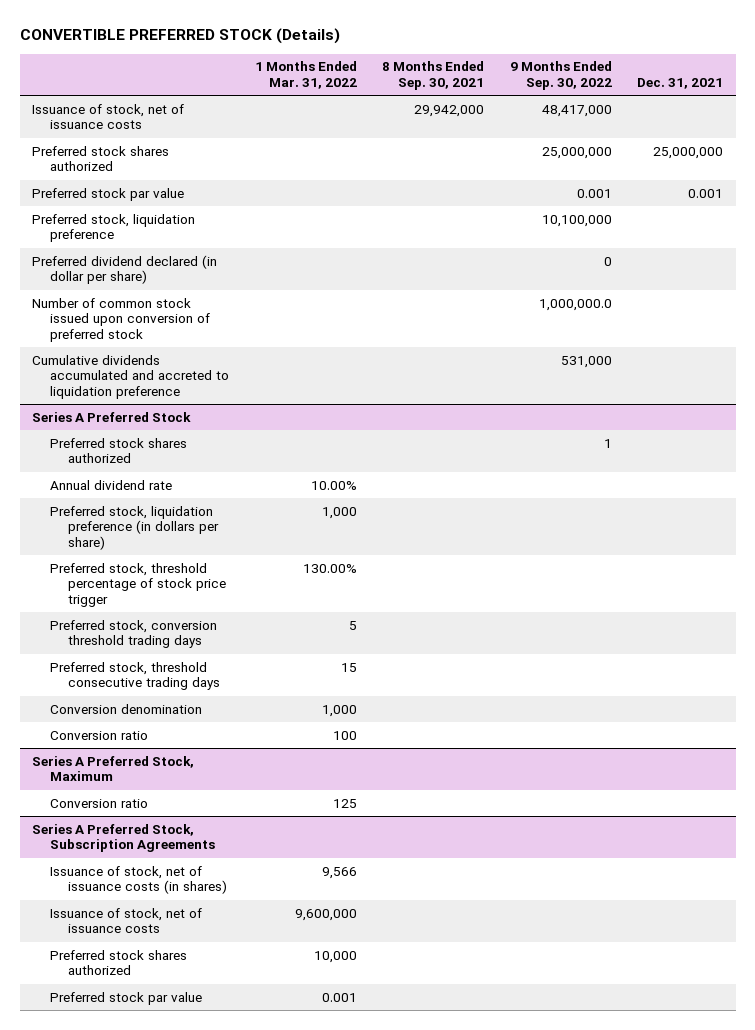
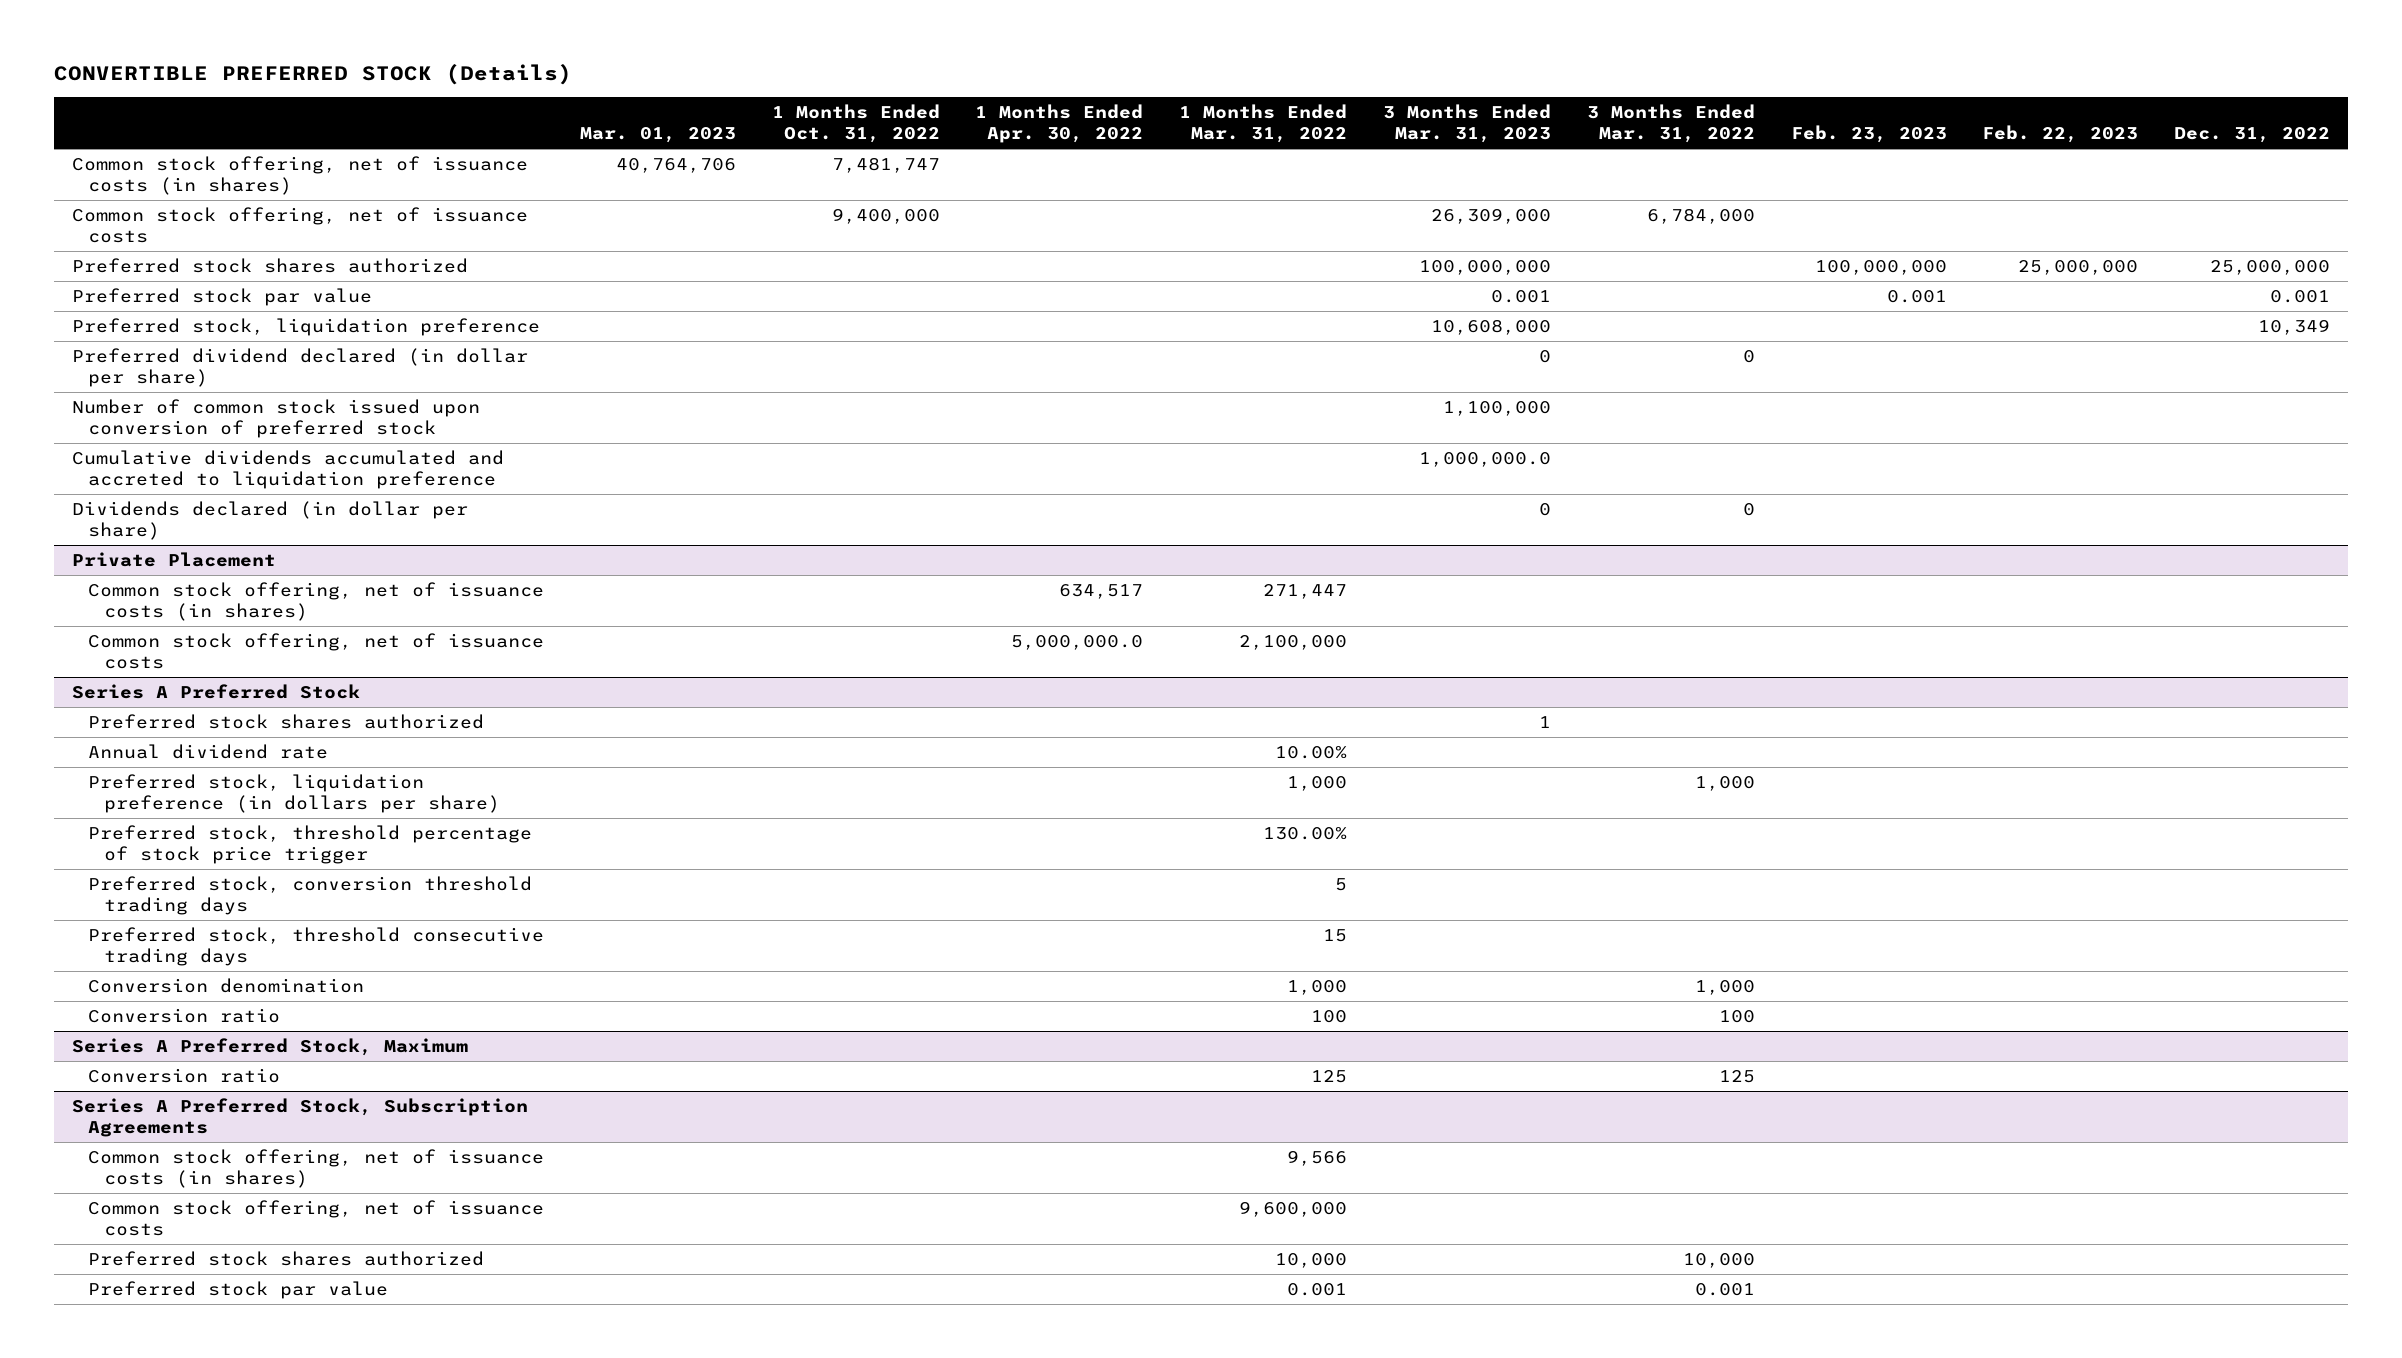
[382,61,485,91] 8 Months Ended Sep. 30, 2021 -> none
[509,61,612,91] 9 Months Ended Sep. 30, 2022 -> none
[637,78,724,90] Dec. 31, 2021 -> none
none -> [579,126,736,143] Mar. 01, 2023
none -> [771,103,940,143] 1 Months Ended Oct. 31, 2022
none -> [975,103,1144,143] 1 Months Ended Apr. 30, 2022
none -> [1383,103,1552,143] 3 Months Ended Mar. 31, 2023
none -> [1586,103,1755,143] 3 Months Ended Mar. 31, 2022
none -> [1790,124,1947,143] Feb. 23, 2023
none -> [1982,124,2139,143] Feb. 22, 2023
none -> [2174,126,2331,143] Dec. 31, 2022
none -> [71,155,528,195] Common stock offering, net of issuance costs (in shares)
[32,103,185,130] Issuance of stock, net of issuance costs -> [71,206,528,243] Common stock offering, net of issuance costs
none -> [71,500,468,540] Dividends declared (in dollar per share)
none -> [71,551,276,567] Private Placement
none -> [88,581,545,621] Common stock offering, net of issuance costs (in shares)
none -> [88,632,545,669] Common stock offering, net of issuance costs
[50,865,228,895] Issuance of stock, net of issuance costs (in shares) -> [88,1148,545,1188] Common stock offering, net of issuance costs (in shares)
[50,907,203,934] Issuance of stock, net of issuance costs -> [88,1199,545,1236] Common stock offering, net of issuance costs

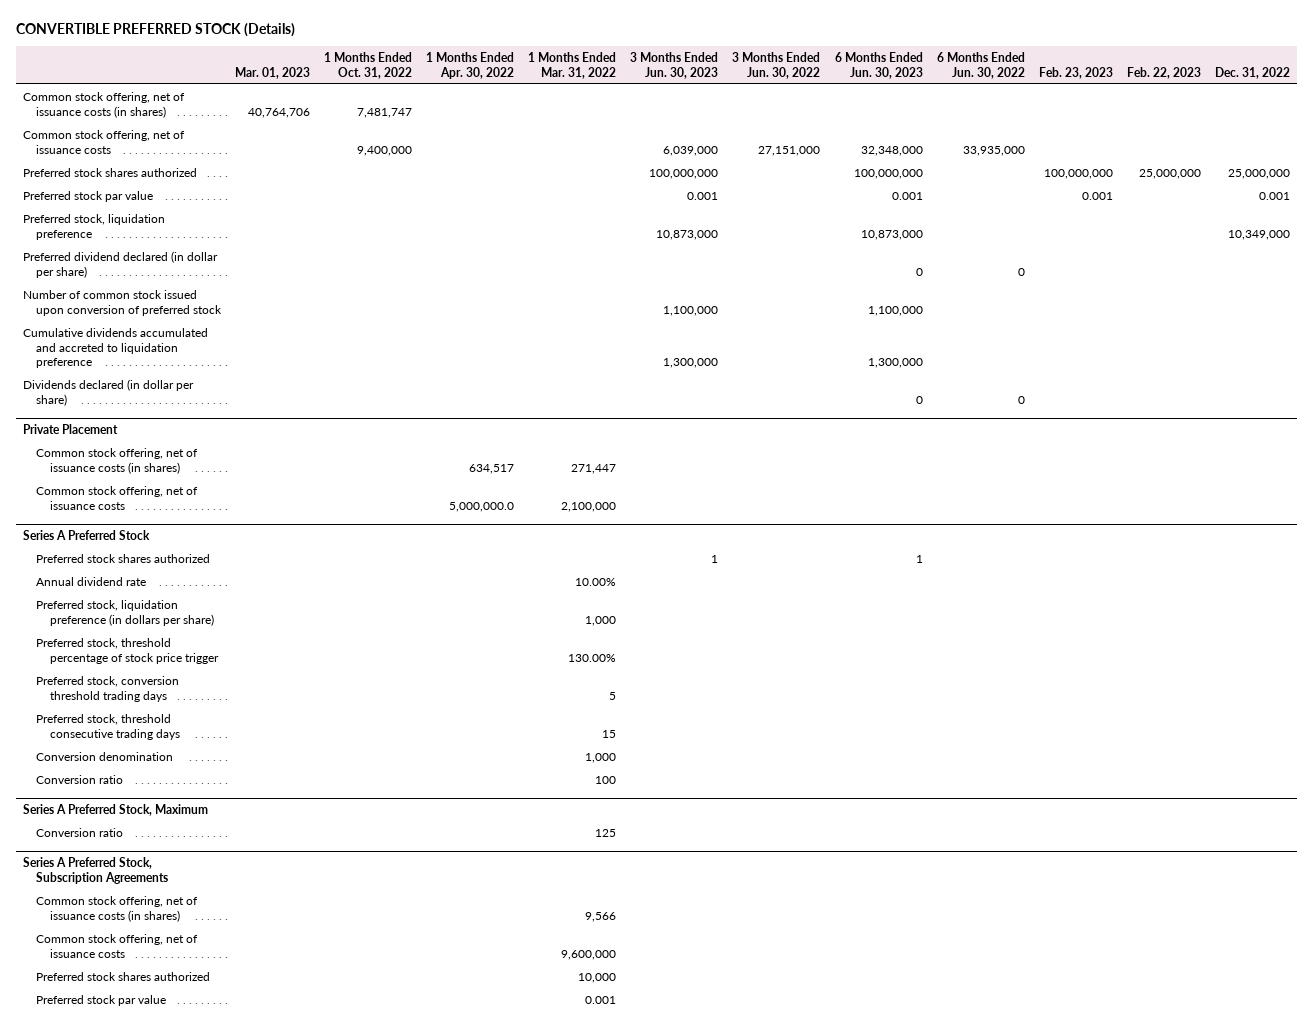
[1383,103,1552,143] 3 Months Ended Mar. 31, 2023 -> none
[1586,103,1755,143] 3 Months Ended Mar. 31, 2022 -> none
none -> [630,51,719,79] 3 Months Ended Jun. 30, 2023
none -> [732,51,821,79] 3 Months Ended Jun. 30, 2022
none -> [834,51,923,79] 6 Months Ended Jun. 30, 2023
none -> [936,51,1025,79] 6 Months Ended Jun. 30, 2022
[2258,318,2331,335] 10,349 -> [1227,229,1290,240] 10,349,000

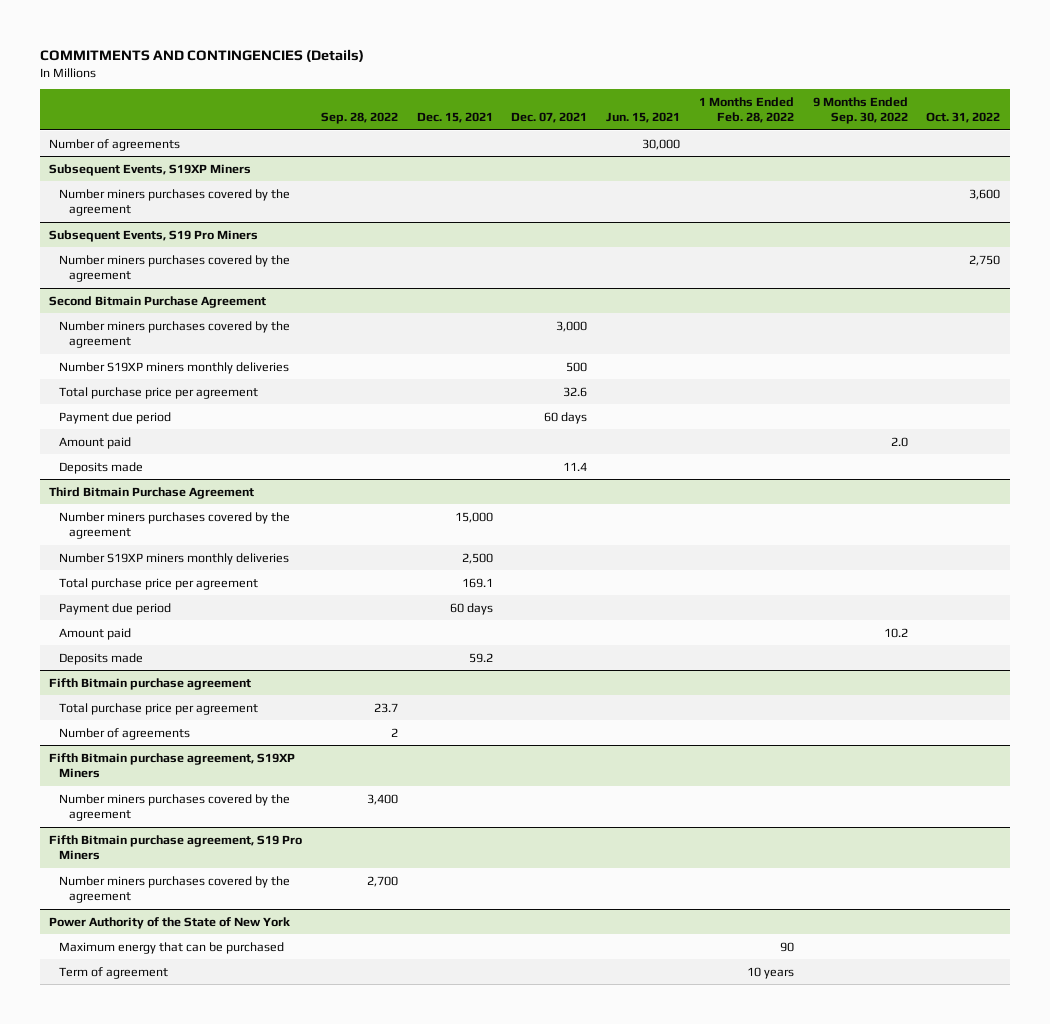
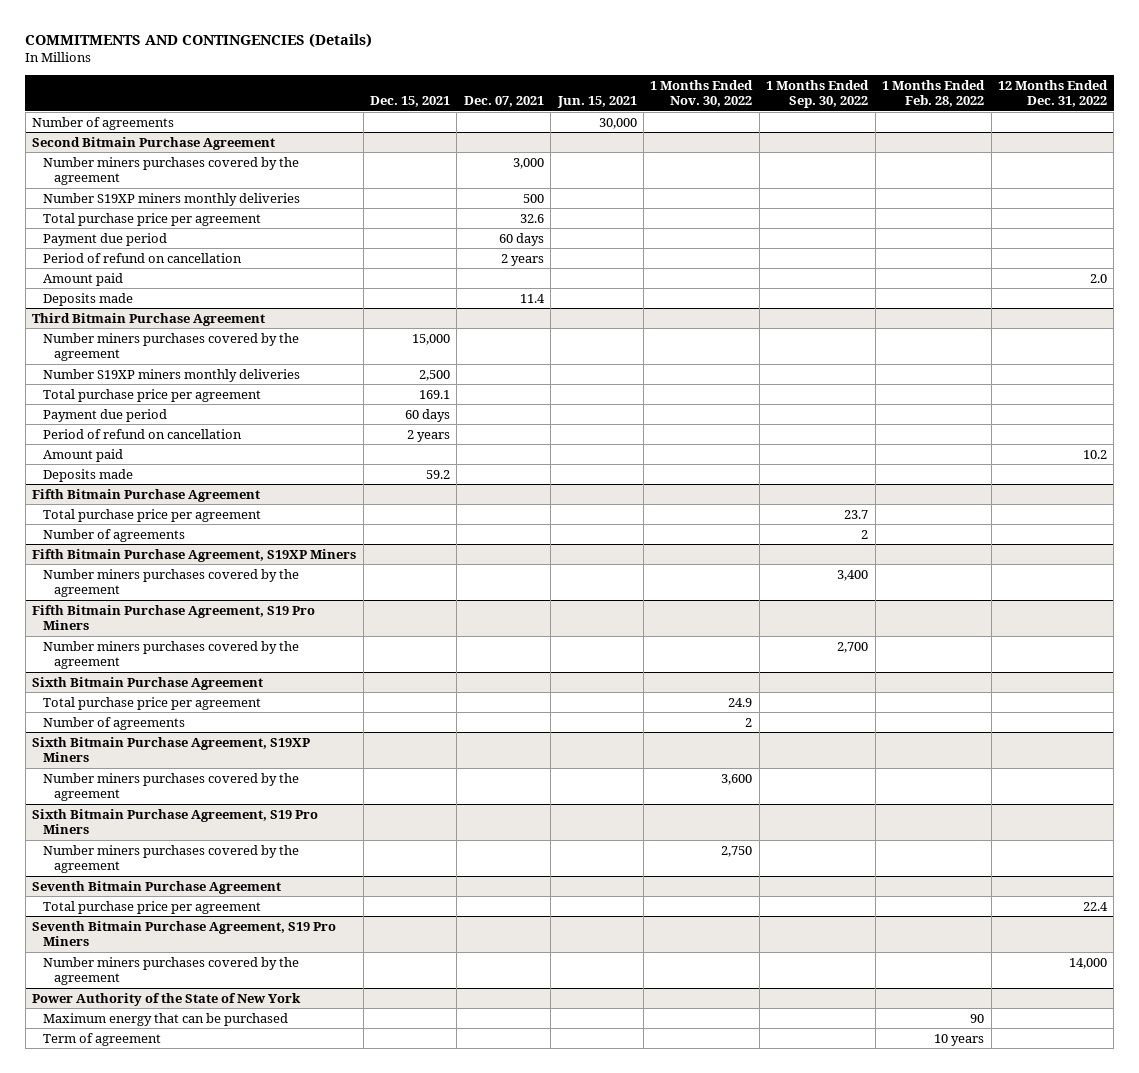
[320,112,398,125] Sep. 28, 2022 -> none
[812,97,908,125] 9 Months Ended Sep. 30, 2022 -> none
[926,112,1001,124] Oct. 31, 2022 -> none
none -> [650,79,754,108] 1 Months Ended Nov. 30, 2022
none -> [766,79,870,109] 1 Months Ended Sep. 30, 2022
none -> [997,79,1108,108] 12 Months Ended Dec. 31, 2022
[49,163,252,176] Subsequent Events, S19XP Miners -> none
[59,188,291,217] Number miners purchases covered by the agreement -> none
[49,229,259,242] Subsequent Events, S19 Pro Miners -> none
[59,254,291,283] Number miners purchases covered by the agreement -> none
none -> [42,252,242,263] Period of refund on cancellation
none -> [42,428,242,439] Period of refund on cancellation
[49,677,252,690] Fifth Bitmain purchase agreement -> [32,488,261,502] Fifth Bitmain Purchase Agreement
[49,752,296,779] Fifth Bitmain purchase agreement, S19XP Miners -> [32,548,357,562] Fifth Bitmain Purchase Agreement, S19XP Miners
[49,834,303,861] Fifth Bitmain purchase agreement, S19 Pro Miners -> [32,604,316,631] Fifth Bitmain Purchase Agreement, S19 Pro Miners
none -> [32,676,264,690] Sixth Bitmain Purchase Agreement
none -> [42,696,261,710] Total purchase price per agreement
none -> [42,716,185,730] Number of agreements
none -> [32,736,311,763] Sixth Bitmain Purchase Agreement, S19XP Miners
none -> [42,772,299,802] Number miners purchases covered by the agreement
none -> [32,808,319,835] Sixth Bitmain Purchase Agreement, S19 Pro Miners
none -> [42,844,299,874] Number miners purchases covered by the agreement
none -> [32,880,282,894] Seventh Bitmain Purchase Agreement
none -> [42,900,261,914] Total purchase price per agreement
none -> [32,920,337,947] Seventh Bitmain Purchase Agreement, S19 Pro Miners
none -> [42,956,299,986] Number miners purchases covered by the agreement

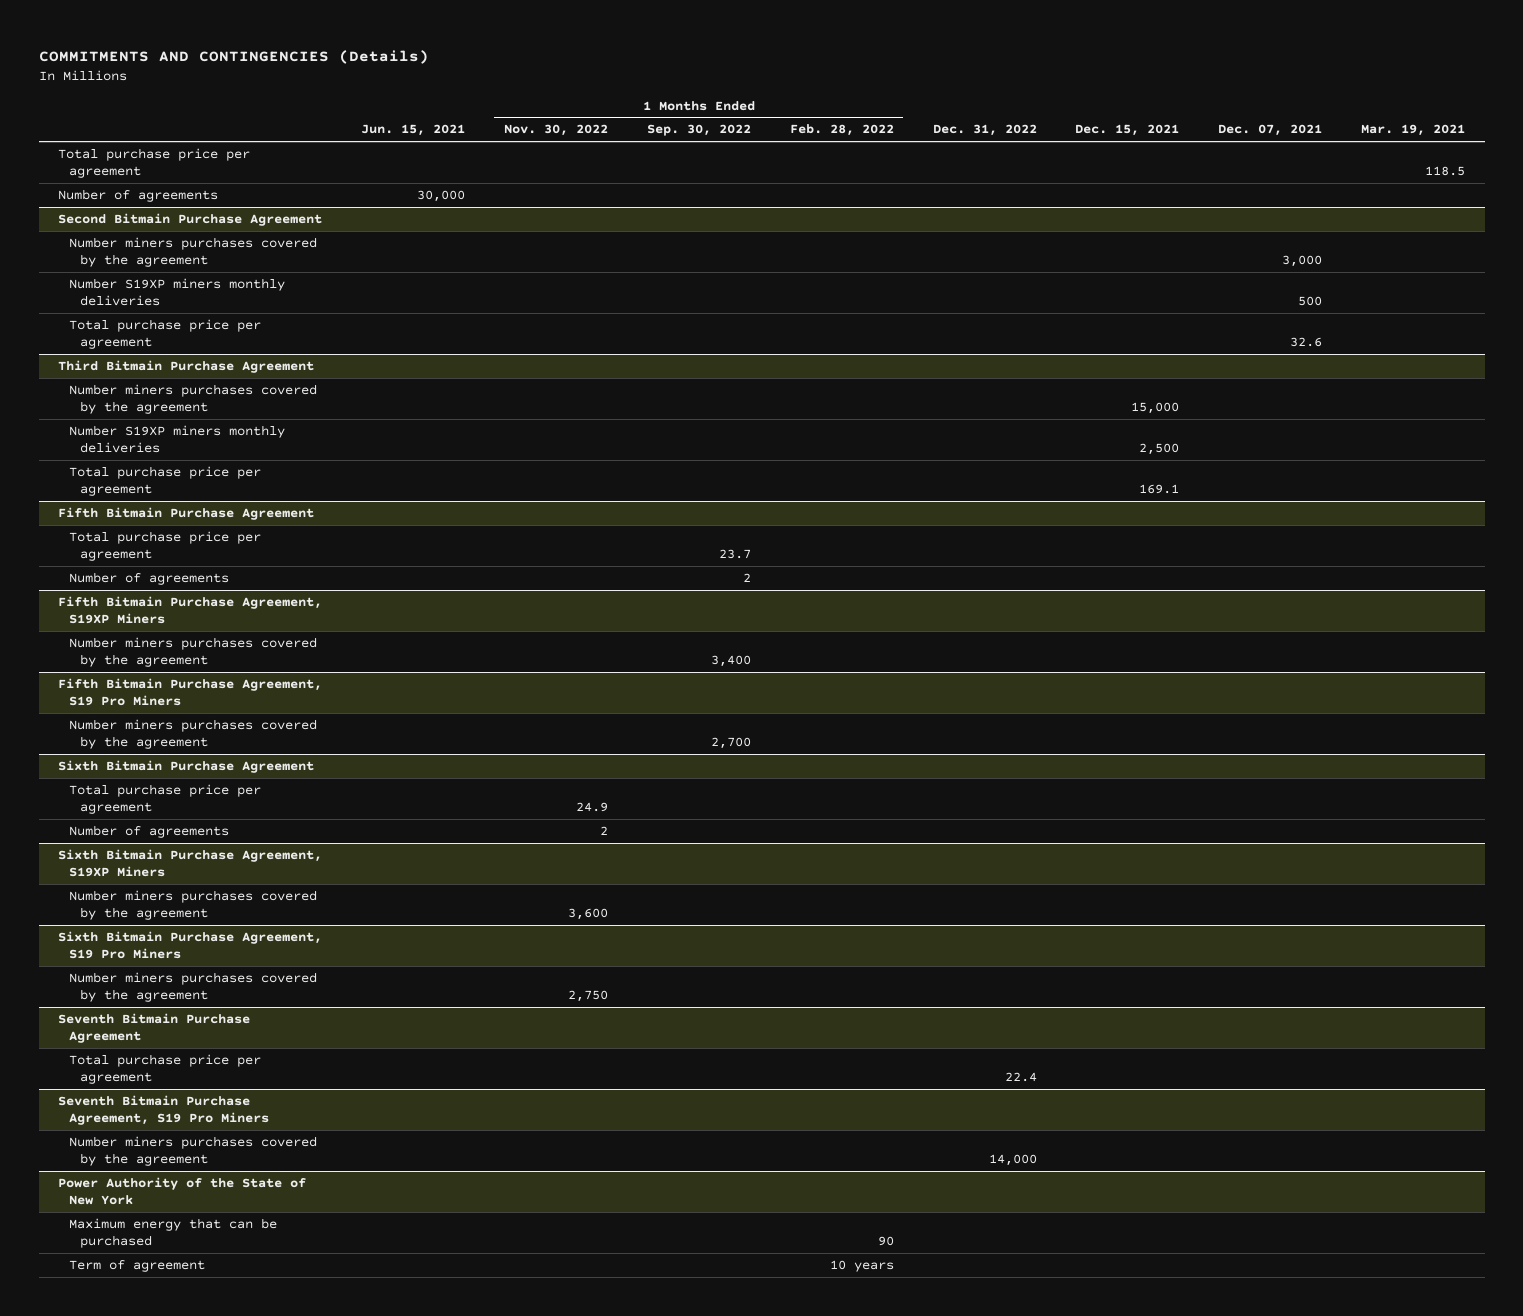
[997,79,1108,108] 12 Months Ended Dec. 31, 2022 -> none
none -> [932,124,1037,137] Dec. 31, 2022
none -> [1361,124,1466,137] Mar. 19, 2021
none -> [58,147,251,178] Total purchase price per agreement
[42,232,167,246] Payment due period -> none
[42,252,242,263] Period of refund on cancellation -> none
[42,272,123,286] Amount paid -> none
[42,292,133,306] Deposits made -> none
[42,408,167,422] Payment due period -> none
[42,428,242,439] Period of refund on cancellation -> none
[42,448,123,462] Amount paid -> none
[42,468,133,482] Deposits made -> none

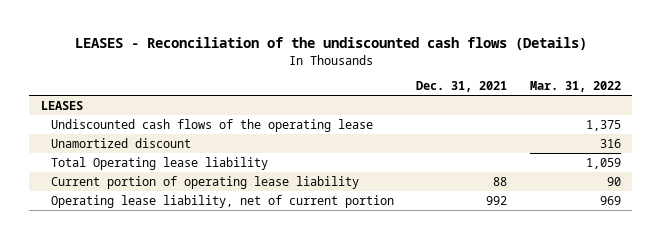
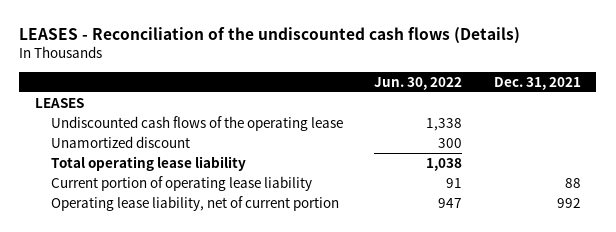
[529,81,621,93] Mar. 31, 2022 -> none
none -> [374,76,463,90] Jun. 30, 2022
[50,156,268,170] Total Operating lease liability -> [51,155,247,171] Total operating lease liability

